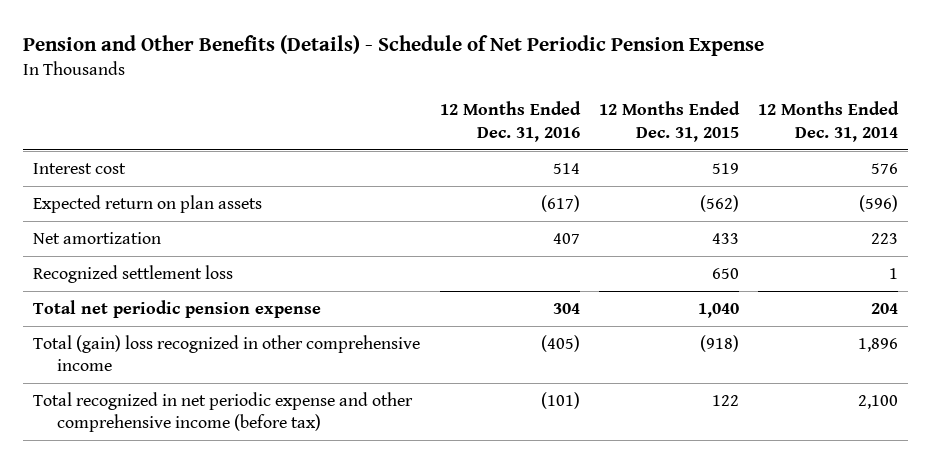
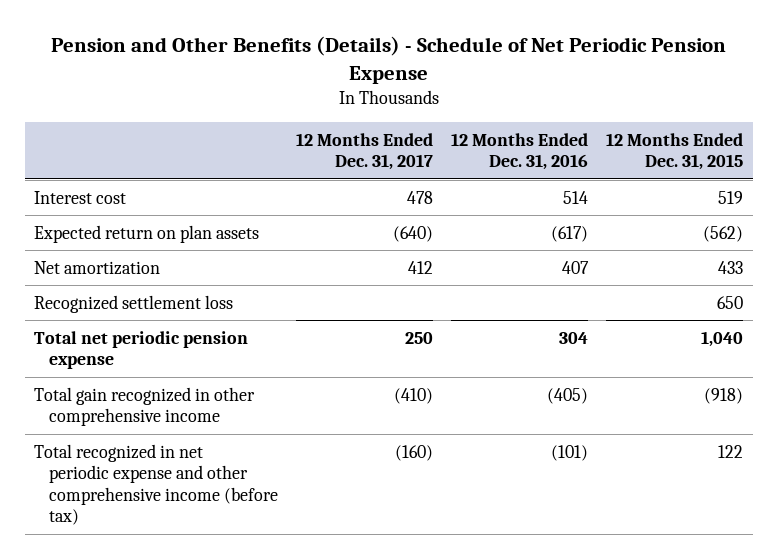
[758,101,900,142] 12 Months Ended Dec. 31, 2014 -> none
none -> [296,132,434,171] 12 Months Ended Dec. 31, 2017
[33,334,421,372] Total (gain) loss recognized in other comprehensive income -> [33,386,255,427] Total gain recognized in other comprehensive income

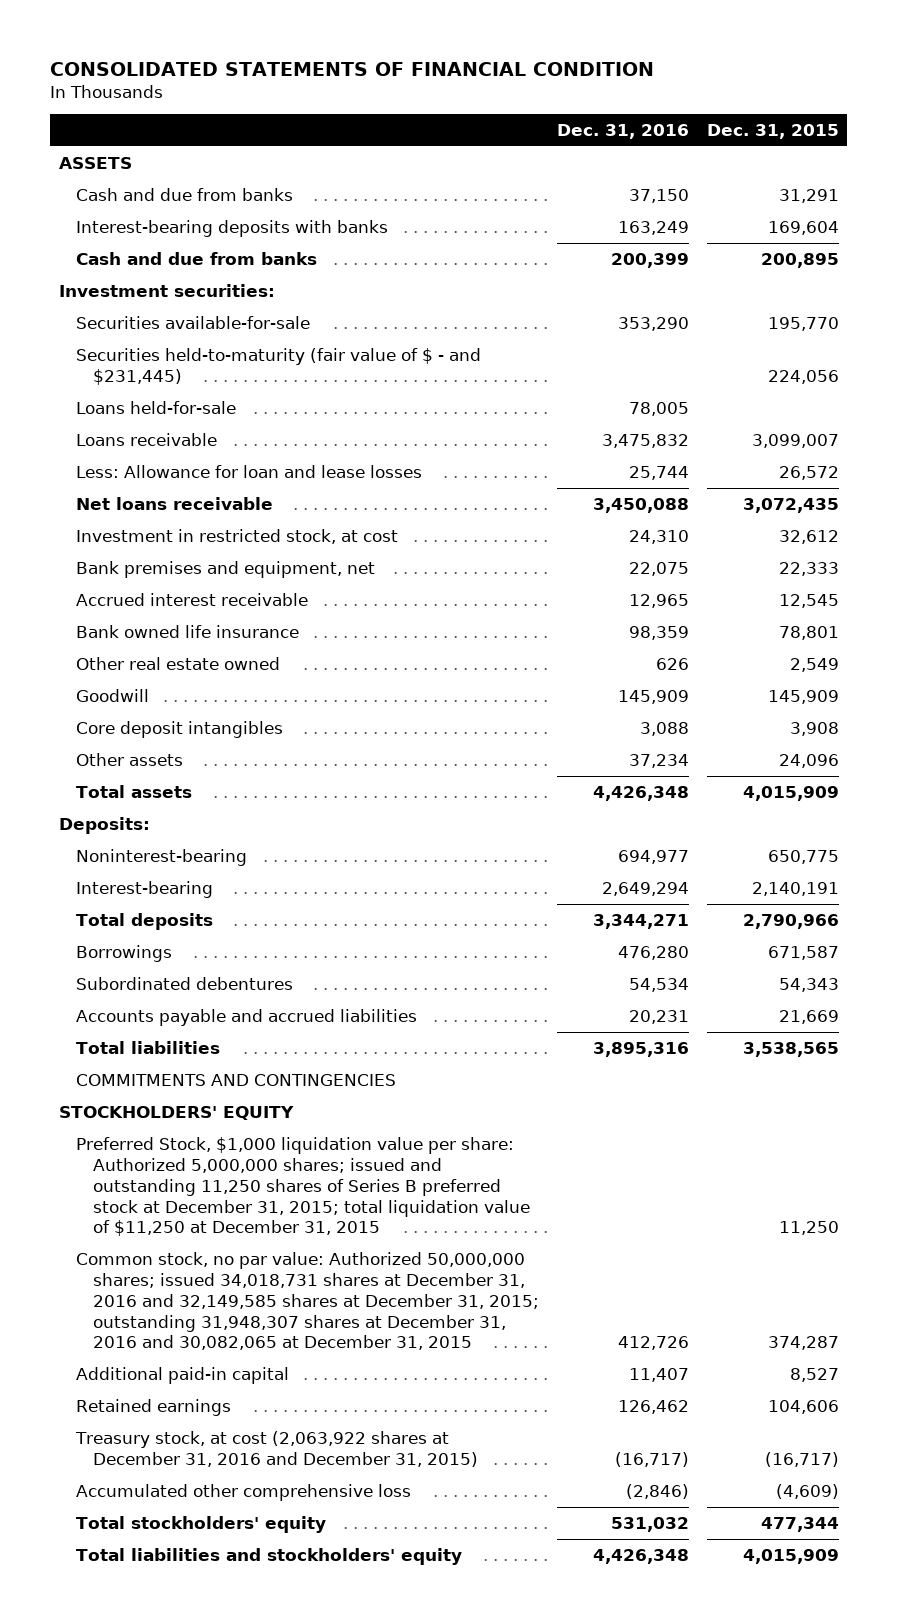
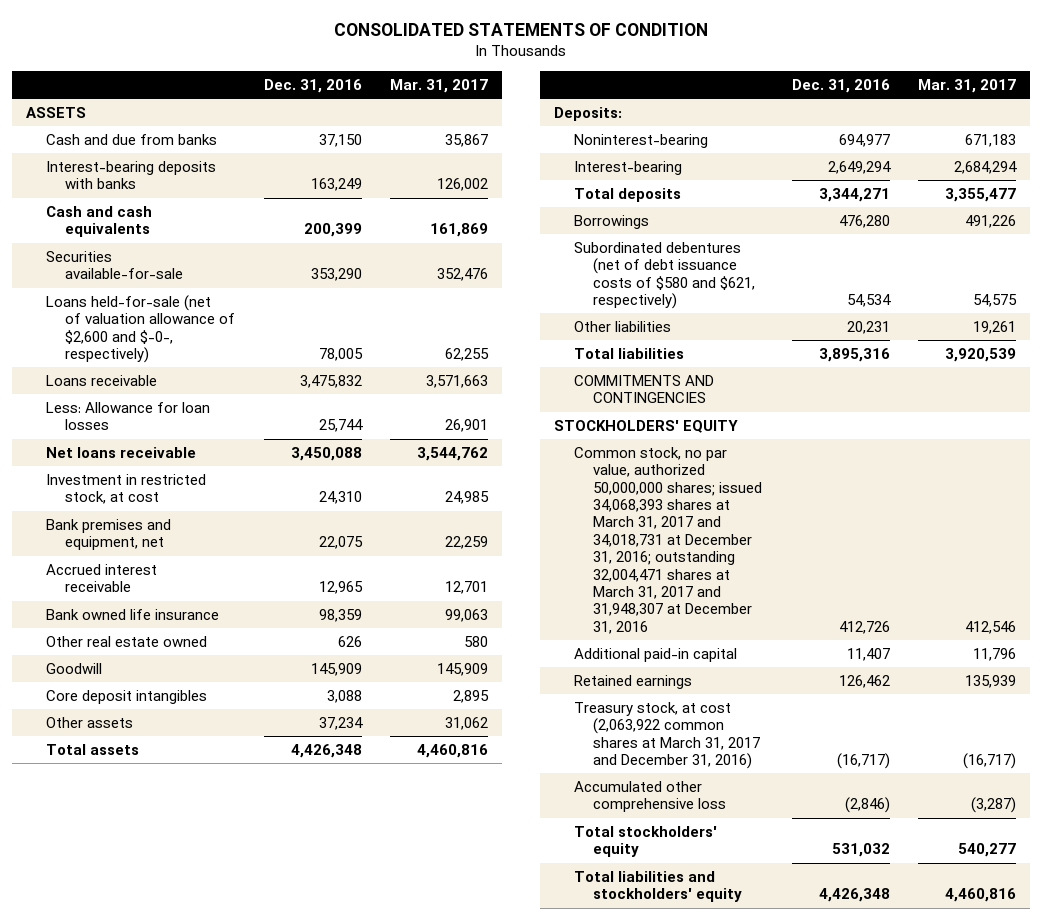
[50,61,655,76] CONSOLIDATED STATEMENTS OF FINANCIAL CONDITION -> [334,22,709,36] CONSOLIDATED STATEMENTS OF CONDITION
[706,124,839,140] Dec. 31, 2015 -> none
none -> [390,78,489,93] Mar. 31, 2017
[58,283,275,297] Investment securities: -> none
[75,251,317,265] Cash and due from banks -> [45,205,152,238] Cash and cash equivalents
[75,347,481,385] Securities held-to-maturity (fair value of $ - and $231,445) -> none
[75,400,236,414] Loans held-for-sale -> [45,294,236,364] Loans held-for-sale (net of valuation allowance of $2,600 and $-0-, respectively)
[75,464,422,478] Less: Allowance for loan and lease losses -> [45,401,210,431] Less: Allowance for loan losses
[75,976,293,990] Subordinated debentures -> [573,241,756,310] Subordinated debentures (net of debt issuance costs of $580 and $621, respectively)
[75,1008,417,1026] Accounts payable and accrued liabilities -> [573,320,671,332] Other liabilities
[75,1136,531,1237] Preferred Stock, $1,000 liquidation value per share: Authorized 5,000,000 shares; issued and outstanding 11,250 shares of Series B preferred stock at December 31, 2015; total liquidation value of $11,250 at December 31, 2015 -> none
[75,1251,540,1351] Common stock, no par value: Authorized 50,000,000 shares; issued 34,018,731 shares at December 31, 2016 and 32,149,585 shares at December 31, 2015; outstanding 31,948,307 shares at December 31, 2016 and 30,082,065 at December 31, 2015 -> [573,446,763,634] Common stock, no par value, authorized 50,000,000 shares; issued 34,068,393 shares at March 31, 2017 and 34,018,731 at December 31, 2016; outstanding 32,004,471 shares at March 31, 2017 and 31,948,307 at December 31, 2016
[74,1430,479,1467] Treasury stock, at cost (2,063,922 shares at December 31, 2016 and December 31, 2015) -> [573,701,761,770] Treasury stock, at cost (2,063,922 common shares at March 31, 2017 and December 31, 2016)

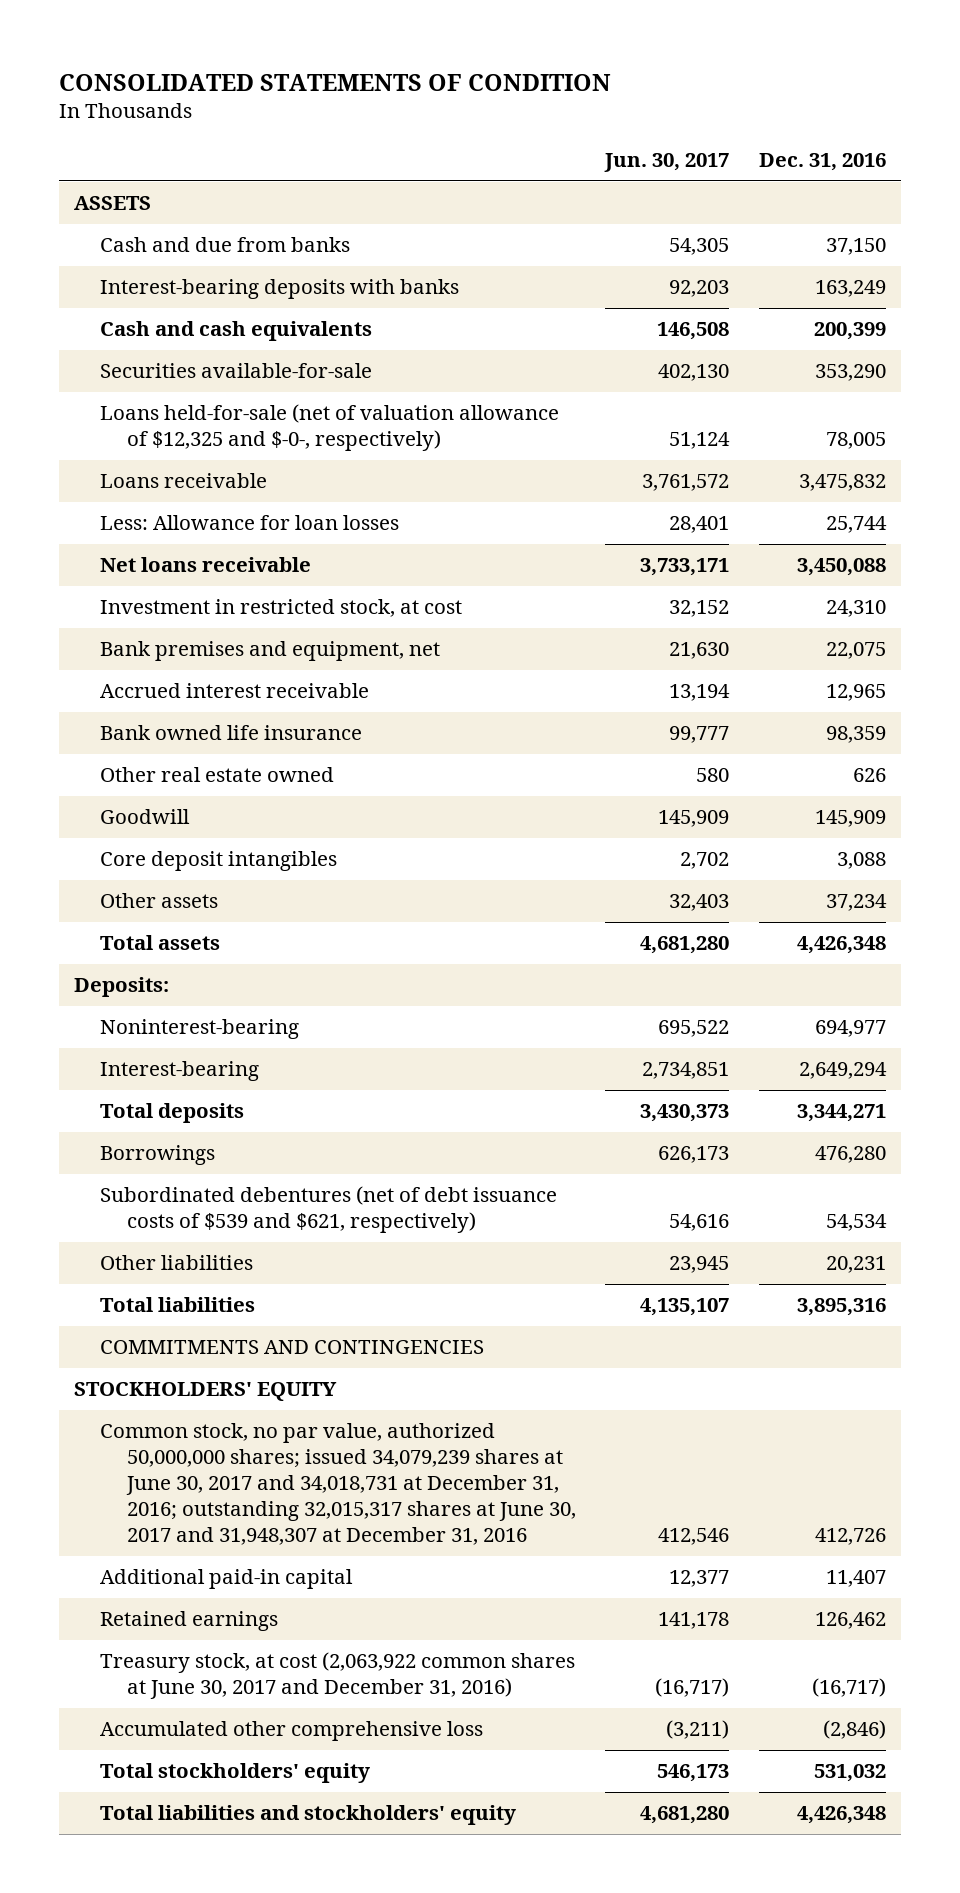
[390,78,489,93] Mar. 31, 2017 -> none
none -> [604,153,730,173] Jun. 30, 2017
[45,294,236,364] Loans held-for-sale (net of valuation allowance of $2,600 and $-0-, respectively) -> [100,404,560,452] Loans held-for-sale (net of valuation allowance of $12,325 and $-0-, respectively)
[573,241,756,310] Subordinated debentures (net of debt issuance costs of $580 and $621, respectively) -> [100,1186,558,1234] Subordinated debentures (net of debt issuance costs of $539 and $621, respectively)
[573,446,763,634] Common stock, no par value, authorized 50,000,000 shares; issued 34,068,393 shares at March 31, 2017 and 34,018,731 at December 31, 2016; outstanding 32,004,471 shares at March 31, 2017 and 31,948,307 at December 31, 2016 -> [100,1423,576,1546] Common stock, no par value, authorized 50,000,000 shares; issued 34,079,239 shares at June 30, 2017 and 34,018,731 at December 31, 2016; outstanding 32,015,317 shares at June 30, 2017 and 31,948,307 at December 31, 2016
[573,701,761,770] Treasury stock, at cost (2,063,922 common shares at March 31, 2017 and December 31, 2016) -> [100,1652,576,1700] Treasury stock, at cost (2,063,922 common shares at June 30, 2017 and December 31, 2016)

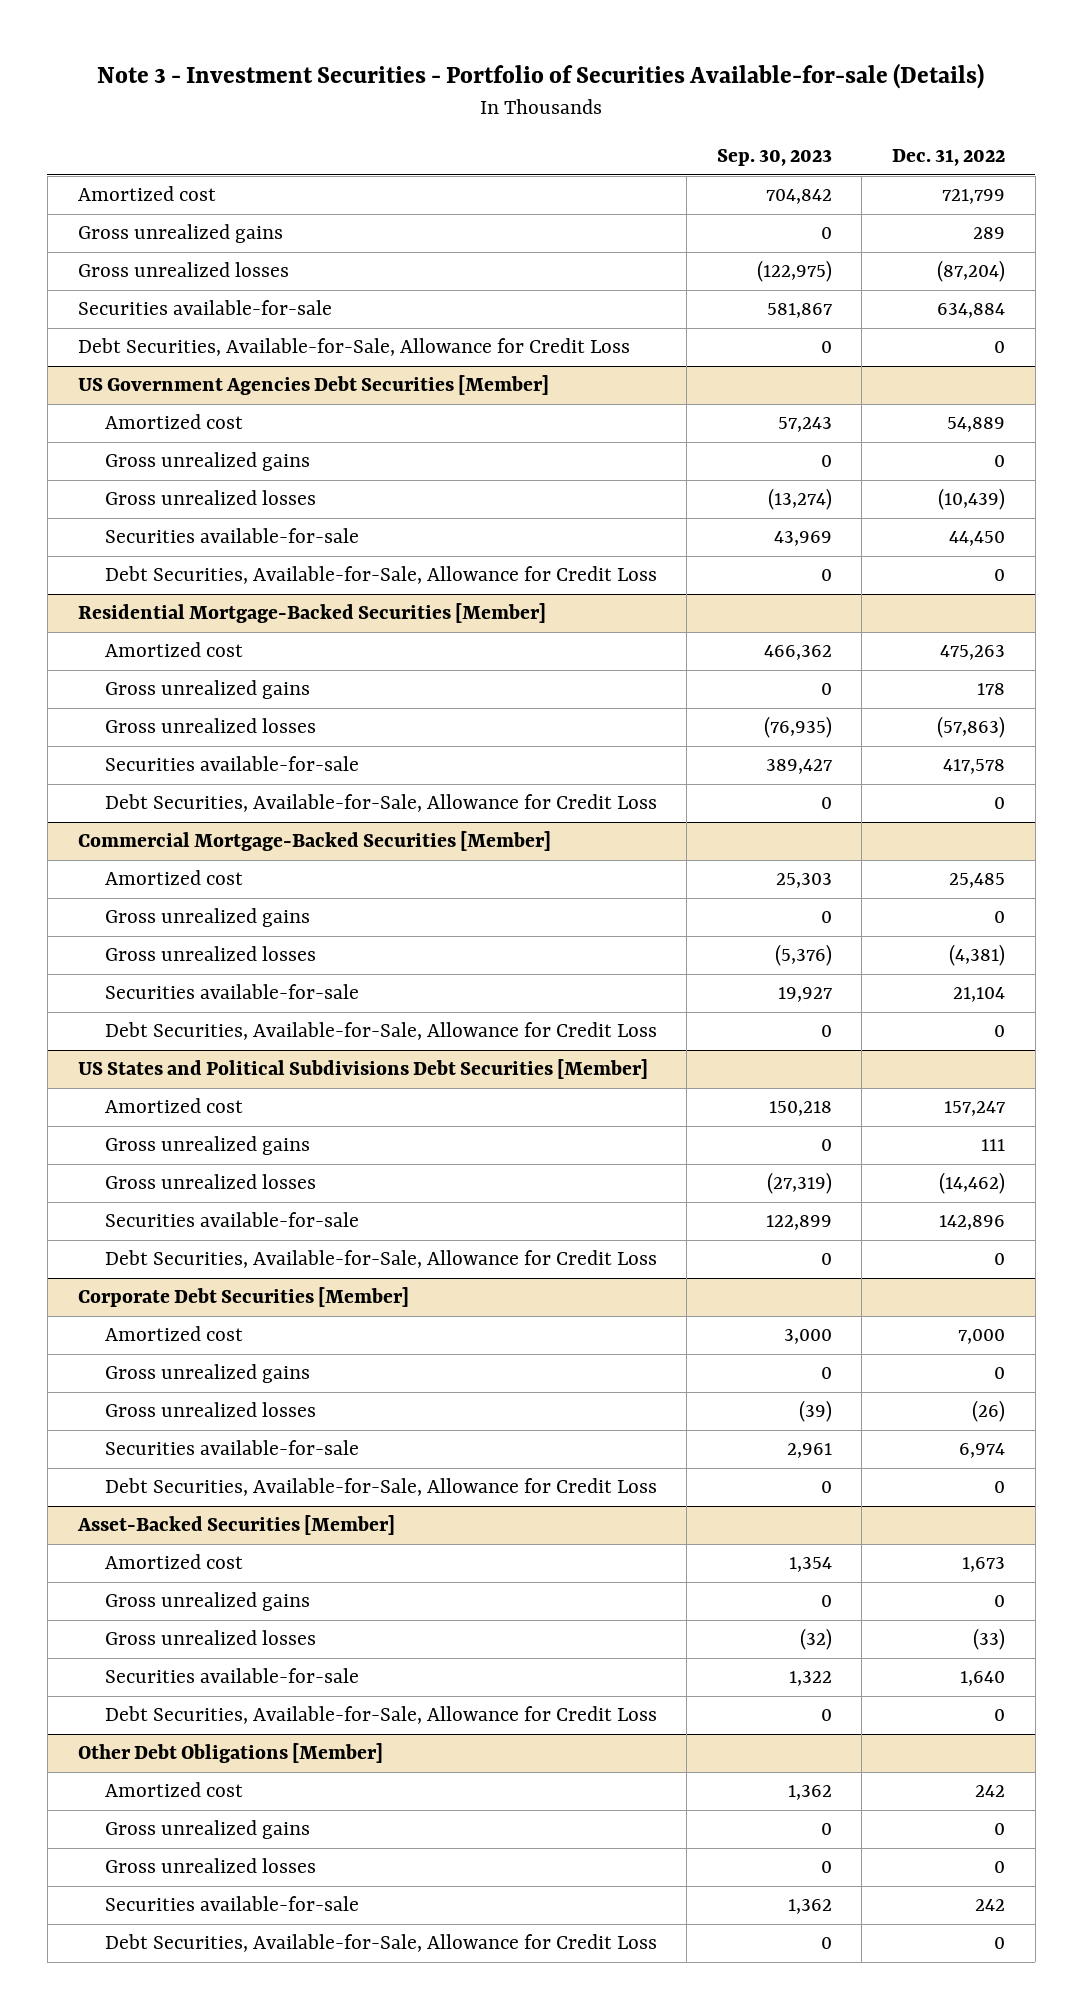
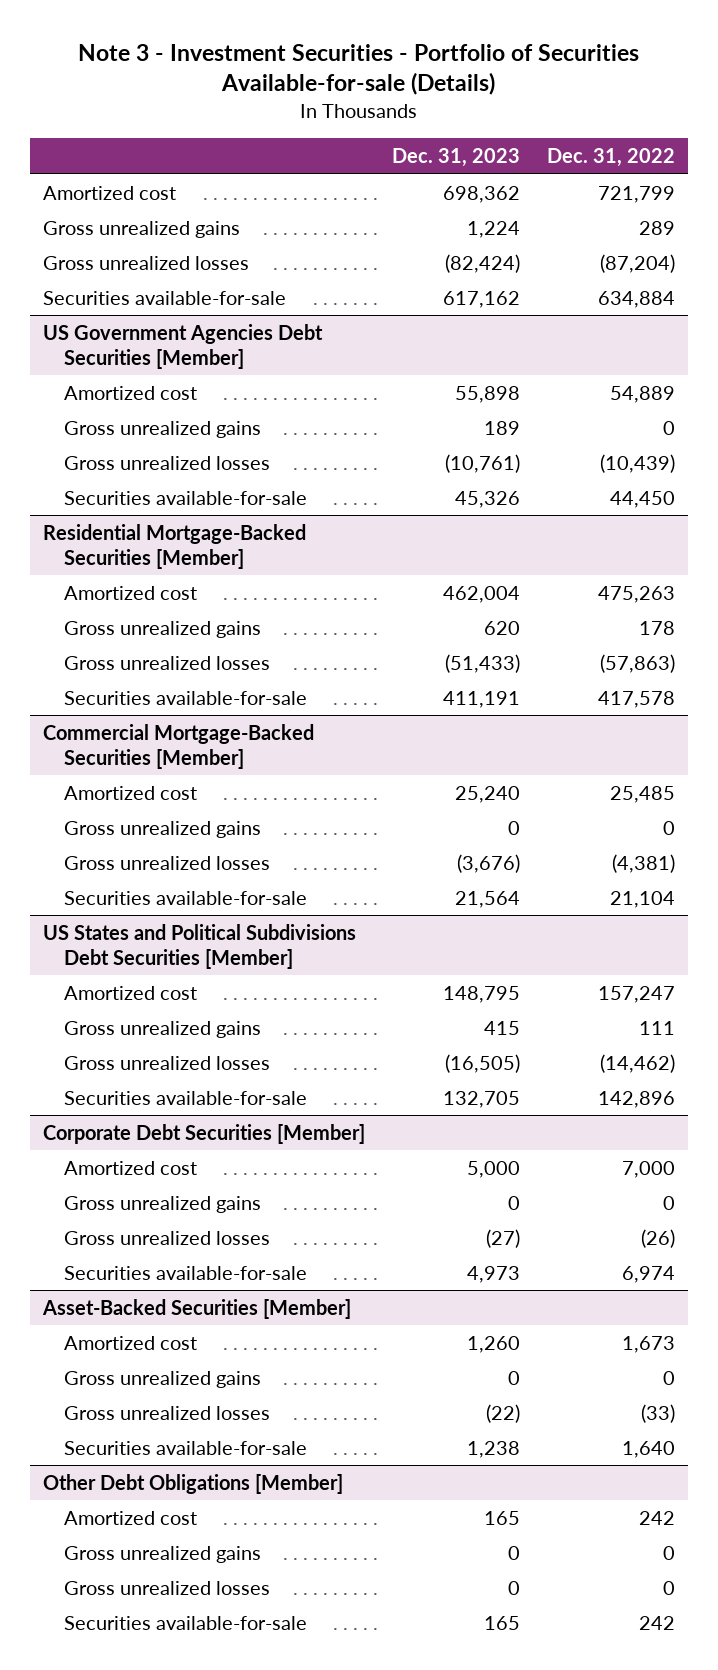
[716,149,832,167] Sep. 30, 2023 -> none
none -> [391,148,520,168] Dec. 31, 2023
[77,338,630,357] Debt Securities, Available-for-Sale, Allowance for Credit Loss -> none
[104,566,657,585] Debt Securities, Available-for-Sale, Allowance for Credit Loss -> none
[104,794,657,813] Debt Securities, Available-for-Sale, Allowance for Credit Loss -> none
[104,1022,657,1041] Debt Securities, Available-for-Sale, Allowance for Credit Loss -> none
[104,1250,657,1269] Debt Securities, Available-for-Sale, Allowance for Credit Loss -> none
[104,1478,657,1497] Debt Securities, Available-for-Sale, Allowance for Credit Loss -> none
[104,1706,657,1725] Debt Securities, Available-for-Sale, Allowance for Credit Loss -> none
[104,1934,657,1953] Debt Securities, Available-for-Sale, Allowance for Credit Loss -> none

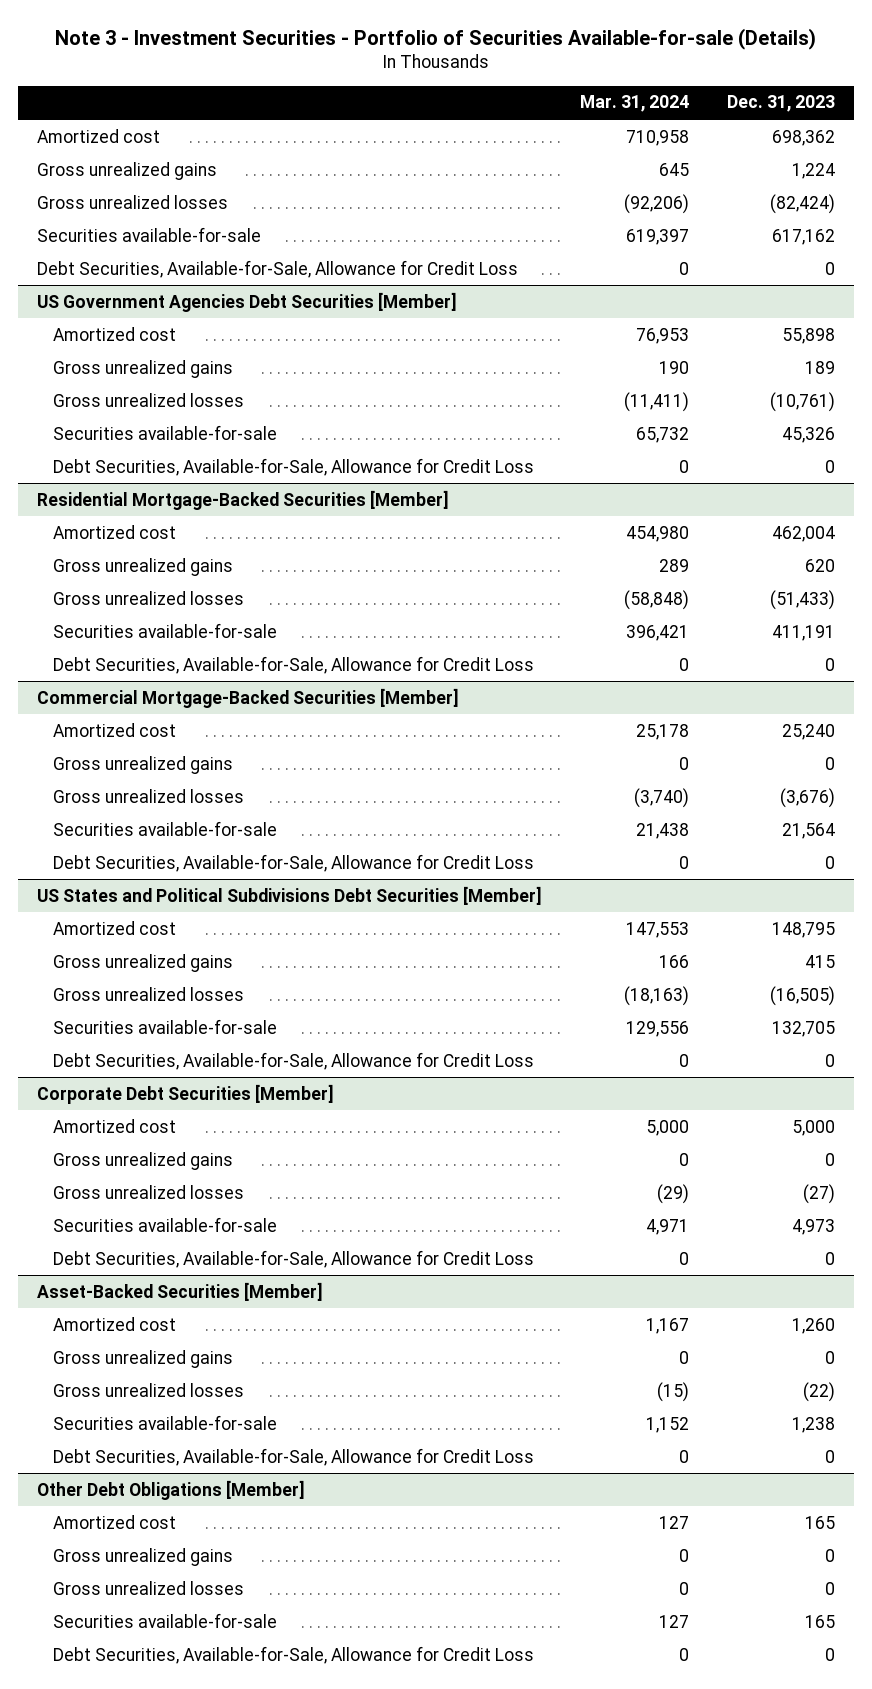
[546,148,675,168] Dec. 31, 2022 -> none
none -> [580,95,690,113] Mar. 31, 2024
none -> [36,259,518,278] Debt Securities, Available-for-Sale, Allowance for Credit Loss
none -> [53,457,535,476] Debt Securities, Available-for-Sale, Allowance for Credit Loss
none -> [53,655,535,674] Debt Securities, Available-for-Sale, Allowance for Credit Loss
none -> [53,853,535,872] Debt Securities, Available-for-Sale, Allowance for Credit Loss
none -> [53,1051,535,1070] Debt Securities, Available-for-Sale, Allowance for Credit Loss
none -> [53,1249,535,1268] Debt Securities, Available-for-Sale, Allowance for Credit Loss
none -> [53,1447,535,1466] Debt Securities, Available-for-Sale, Allowance for Credit Loss
none -> [53,1645,535,1664] Debt Securities, Available-for-Sale, Allowance for Credit Loss

